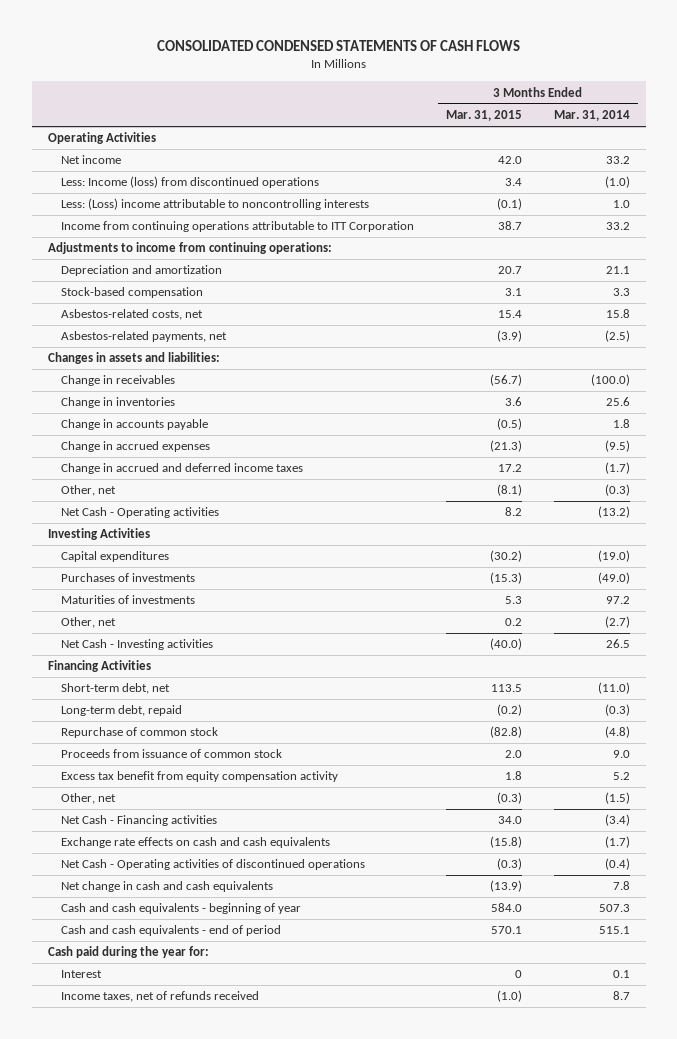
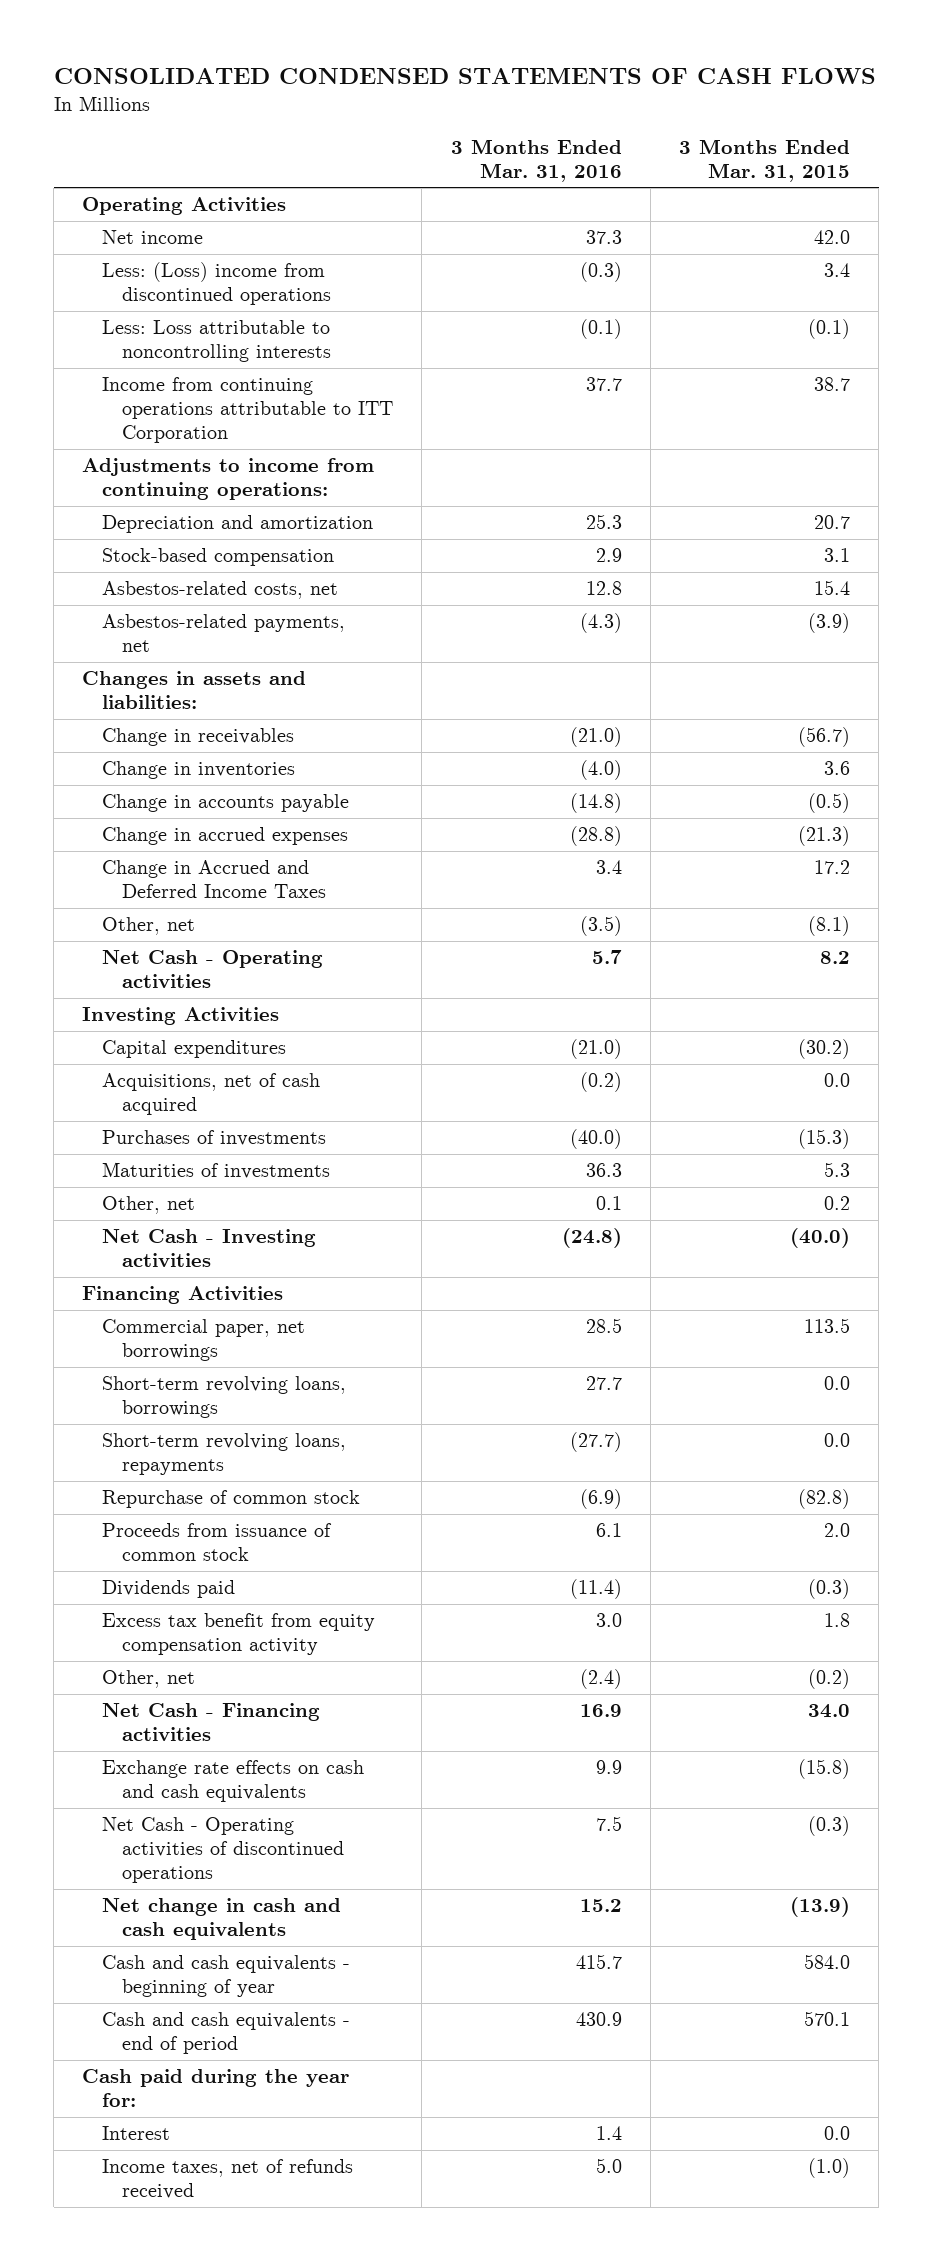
[553,110,630,122] Mar. 31, 2014 -> none
none -> [450,138,622,182] 3 Months Ended Mar. 31, 2016
[61,176,320,189] Less: Income (loss) from discontinued operations -> [102,262,331,306] Less: (Loss) income from discontinued operations
[61,198,370,211] Less: (Loss) income attributable to noncontrolling interests -> [102,320,331,363] Less: Loss attributable to noncontrolling interests
[61,463,304,475] Change in accrued and deferred income taxes -> [102,860,326,899] Change in Accrued and Deferred Income Taxes
none -> [102,1073,321,1116] Acquisitions, net of cash acquired
[61,705,183,717] Long-term debt, repaid -> none
[61,683,171,695] Short-term debt, net -> [102,1319,306,1362] Commercial paper, net borrowings
none -> [102,1376,347,1419] Short-term revolving loans, borrowings
none -> [102,1433,347,1476] Short-term revolving loans, repayments
none -> [102,1580,236,1599] Dividends paid
[496,792,522,805] (0.3) -> [808,1669,851,1690] (0.2)
[514,970,522,979] 0 -> [824,2126,851,2141] 0.0

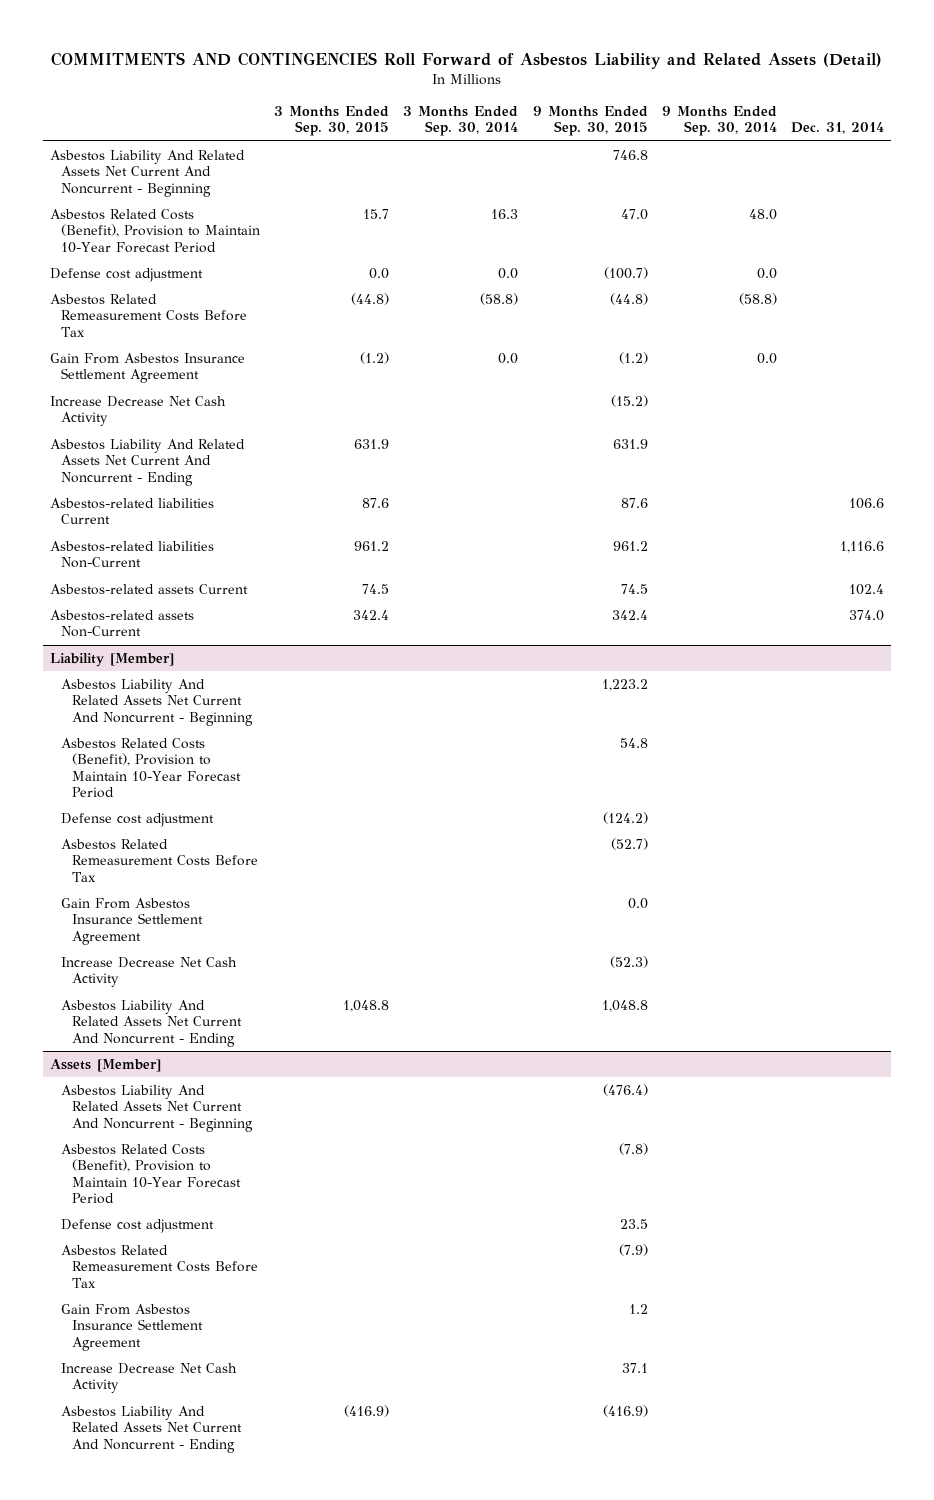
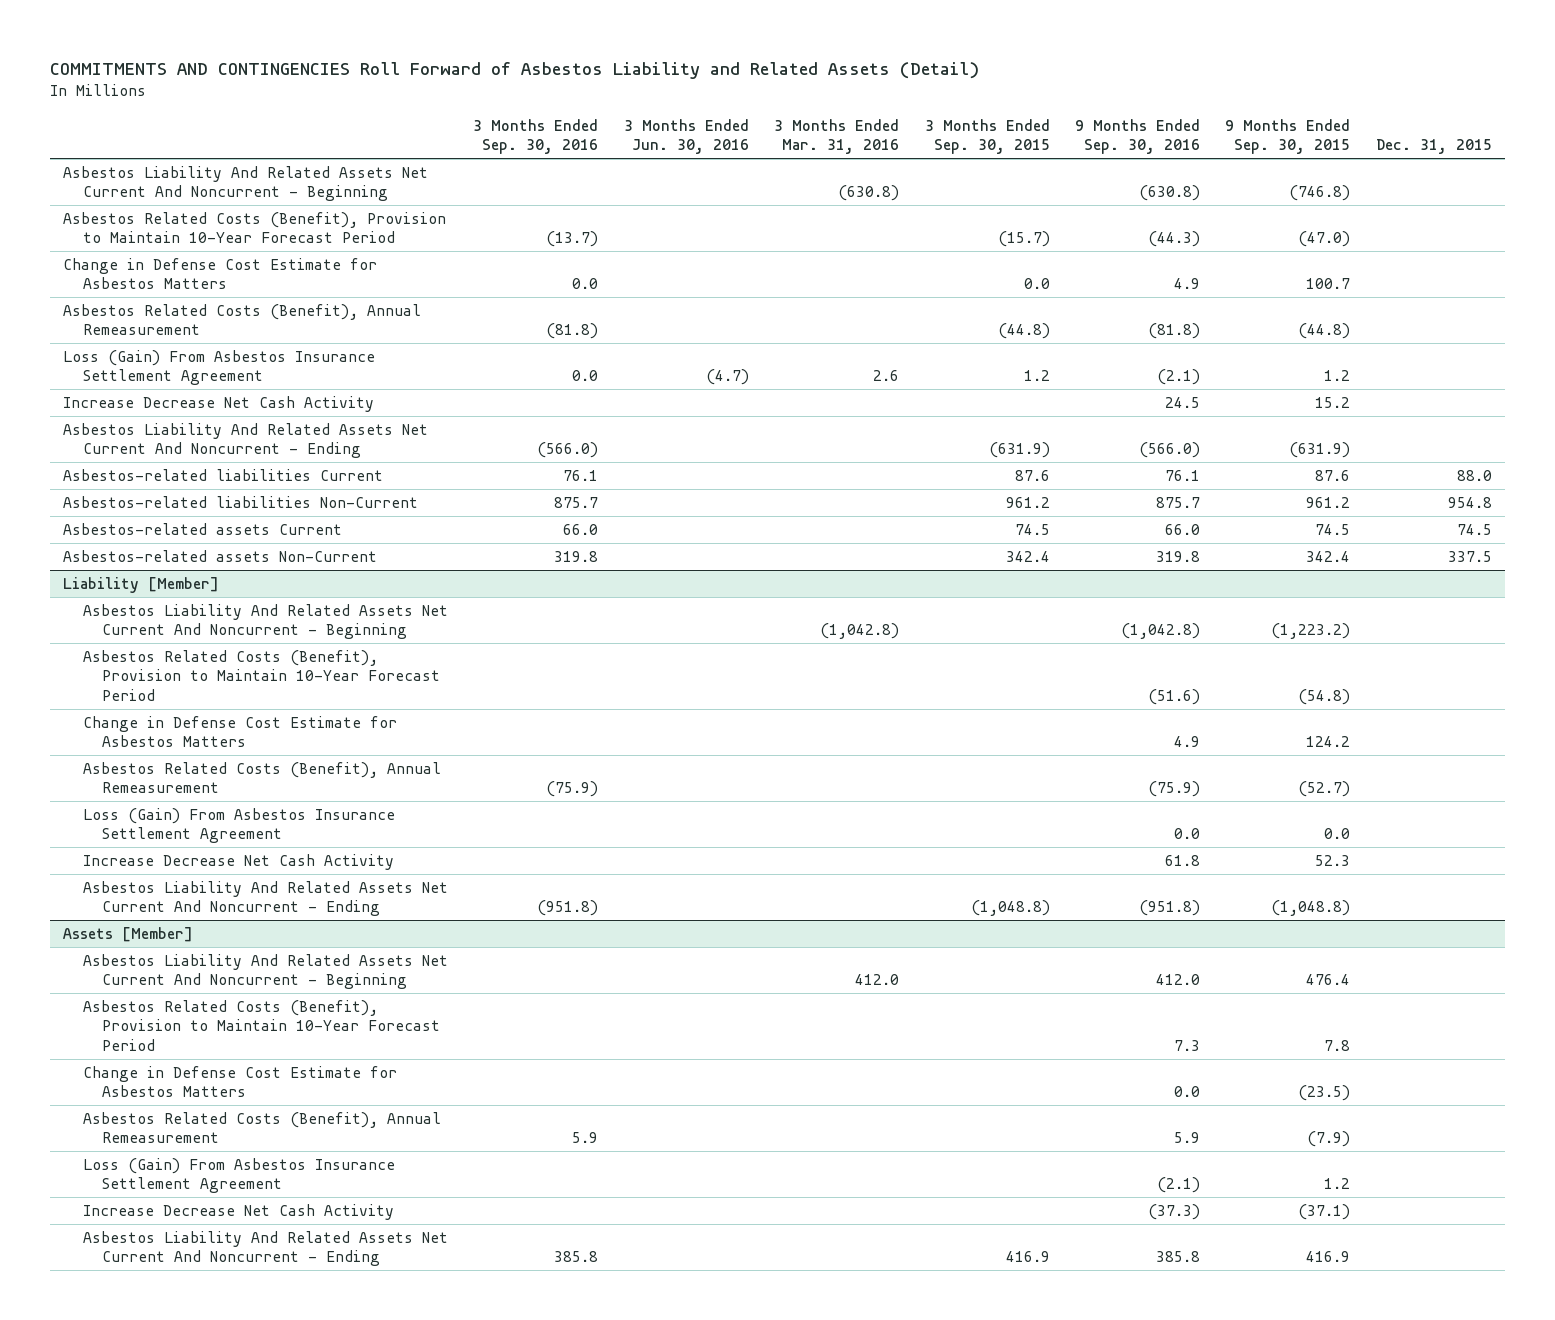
[403,105,519,137] 3 Months Ended Sep. 30, 2014 -> none
[661,105,777,137] 9 Months Ended Sep. 30, 2014 -> none
[791,122,885,135] Dec. 31, 2014 -> none
none -> [473,118,599,155] 3 Months Ended Sep. 30, 2016
none -> [623,118,749,155] 3 Months Ended Jun. 30, 2016
none -> [774,118,900,155] 3 Months Ended Mar. 31, 2016
none -> [1074,118,1200,155] 9 Months Ended Sep. 30, 2016
none -> [1375,139,1492,155] Dec. 31, 2015
[612,150,648,161] 746.8 -> [1289,185,1351,202] (746.8)
[363,209,390,220] 15.7 -> [997,231,1050,248] (15.7)
[620,209,648,221] 47.0 -> [1298,231,1351,248] (47.0)
[49,268,203,283] Defense cost adjustment -> [63,257,378,290] Change in Defense Cost Estimate for Asbestos Matters
[603,267,648,280] (100.7) -> [1306,278,1351,290] 100.7
[49,294,247,337] Asbestos Related Remeasurement Costs Before Tax -> [63,303,422,336] Asbestos Related Costs (Benefit), Annual Remeasurement
[49,353,245,384] Gain From Asbestos Insurance Settlement Agreement -> [63,349,376,386] Loss (Gain) From Asbestos Insurance Settlement Agreement
[360,352,390,365] (1.2) -> [1023,370,1050,382] 1.2
[618,352,648,365] (1.2) -> [1324,370,1351,382] 1.2
[610,395,648,408] (15.2) -> [1315,396,1351,408] 15.2
[354,439,390,450] 631.9 -> [988,442,1050,459] (631.9)
[612,439,648,450] 631.9 -> [1289,442,1351,459] (631.9)
[601,679,648,692] 1,223.2 -> [1271,623,1351,640] (1,223.2)
[619,738,648,749] 54.8 -> [1298,688,1351,705] (54.8)
[60,813,214,828] Defense cost adjustment -> [82,715,397,748] Change in Defense Cost Estimate for Asbestos Matters
[602,812,648,825] (124.2) -> [1306,736,1351,748] 124.2
[60,839,258,882] Asbestos Related Remeasurement Costs Before Tax -> [82,761,441,794] Asbestos Related Costs (Benefit), Annual Remeasurement
[60,898,203,945] Gain From Asbestos Insurance Settlement Agreement -> [82,807,395,844] Loss (Gain) From Asbestos Insurance Settlement Agreement
[609,956,648,969] (52.3) -> [1315,854,1351,866] 52.3
[343,1000,390,1013] 1,048.8 -> [970,900,1050,917] (1,048.8)
[601,1000,648,1013] 1,048.8 -> [1271,900,1351,917] (1,048.8)
[602,1084,648,1097] (476.4) -> [1306,974,1351,986] 476.4
[618,1143,648,1156] (7.8) -> [1324,1039,1351,1051] 7.8
[60,1219,214,1234] Defense cost adjustment -> [82,1065,397,1098] Change in Defense Cost Estimate for Asbestos Matters
[619,1219,648,1230] 23.5 -> [1298,1085,1351,1102] (23.5)
[60,1245,258,1288] Asbestos Related Remeasurement Costs Before Tax -> [82,1111,441,1144] Asbestos Related Costs (Benefit), Annual Remeasurement
[60,1304,203,1351] Gain From Asbestos Insurance Settlement Agreement -> [82,1157,395,1194] Loss (Gain) From Asbestos Insurance Settlement Agreement
[621,1363,648,1374] 37.1 -> [1298,1203,1351,1220] (37.1)
[344,1405,390,1418] (416.9) -> [1005,1251,1050,1263] 416.9
[602,1405,648,1418] (416.9) -> [1306,1251,1351,1263] 416.9

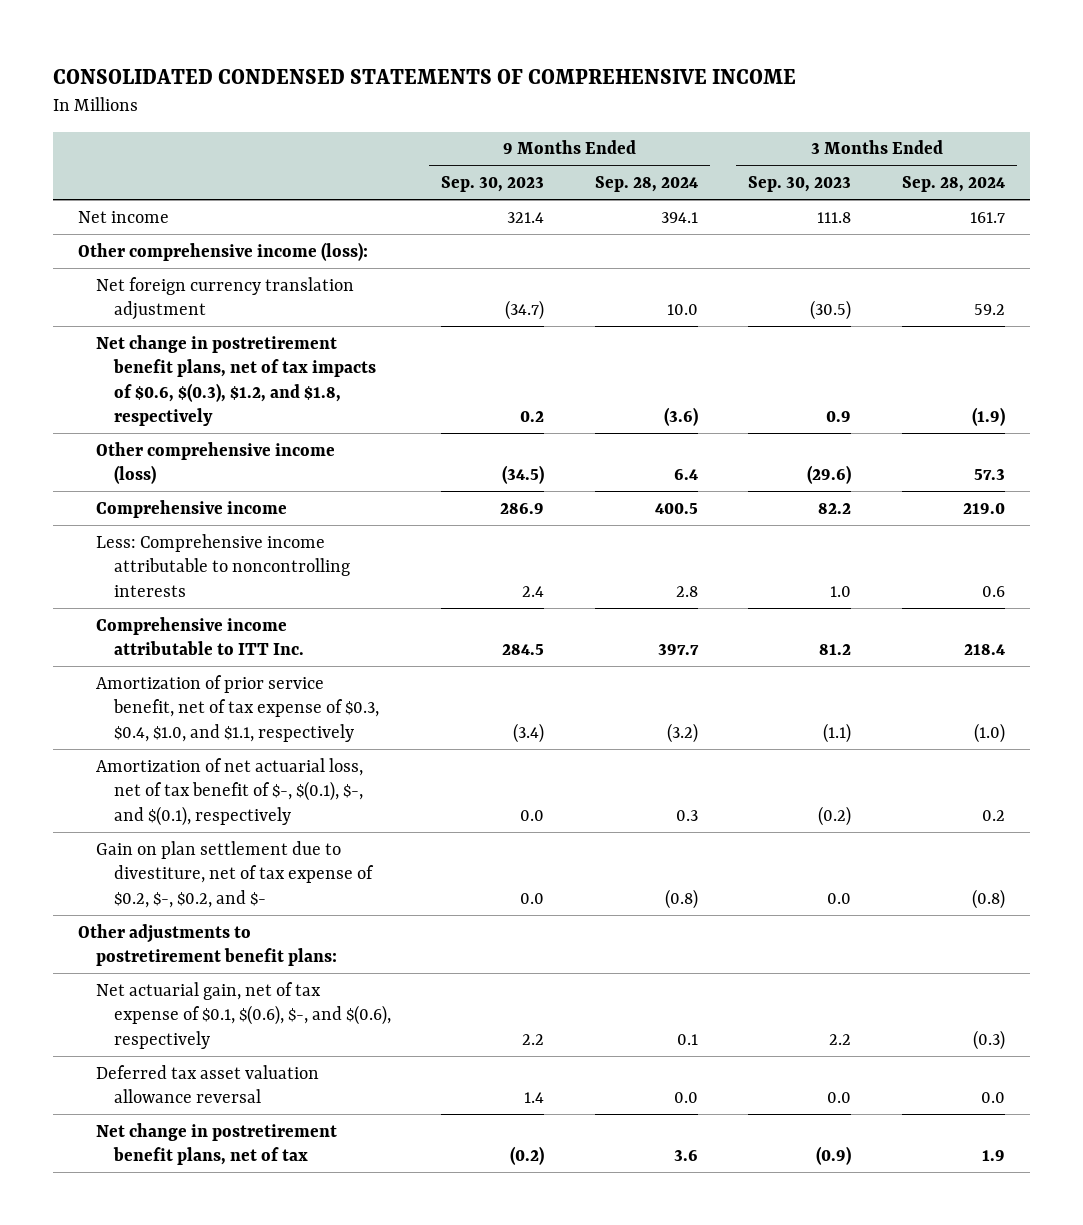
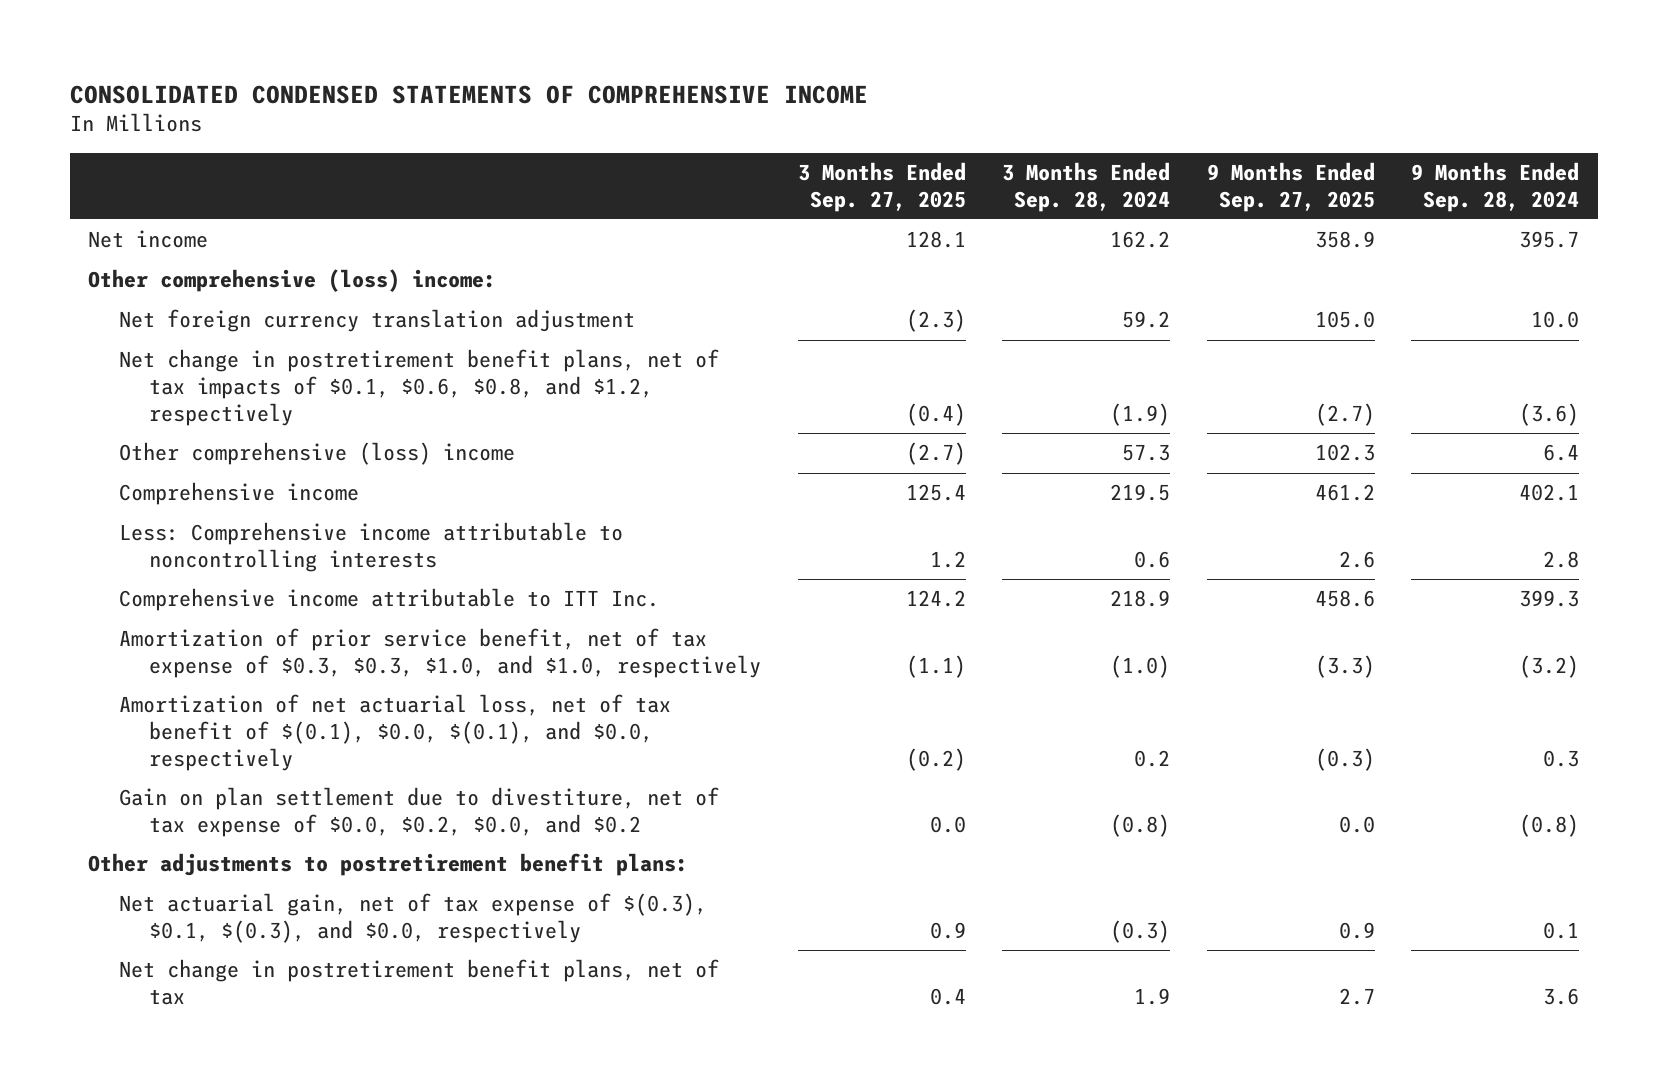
[441,176,545,193] Sep. 30, 2023 -> none
[748,176,852,193] Sep. 30, 2023 -> none
none -> [797,161,966,212] 3 Months Ended Sep. 27, 2025
none -> [1206,161,1375,212] 9 Months Ended Sep. 27, 2025
[660,211,698,223] 394.1 -> [1519,231,1580,249] 395.7
[969,211,1005,223] 161.7 -> [1110,231,1171,249] 162.2
[77,241,368,261] Other comprehensive income (loss): -> [87,269,496,293] Other comprehensive (loss) income:
[95,334,376,427] Net change in postretirement benefit plans, net of tax impacts of $0.6, $(0.3), $1.2, and $1.8, respectively -> [118,349,719,426] Net change in postretirement benefit plans, net of tax impacts of $0.1, $0.6, $0.8, and $1.2, respectively
[95,441,335,485] Other comprehensive income (loss) -> [118,442,515,466] Other comprehensive (loss) income
[654,502,698,514] 400.5 -> [1519,484,1580,502] 402.1
[962,502,1005,514] 219.0 -> [1110,484,1171,502] 219.5
[657,644,699,656] 397.7 -> [1519,590,1580,608] 399.3
[963,644,1005,656] 218.4 -> [1110,590,1171,608] 218.9
[95,674,379,742] Amortization of prior service benefit, net of tax expense of $0.3, $0.4, $1.0, and $1.1, respectively -> [118,628,762,678] Amortization of prior service benefit, net of tax expense of $0.3, $0.3, $1.0, and $1.0, respectively
[95,757,363,826] Amortization of net actuarial loss, net of tax benefit of $-, $(0.1), $-, and $(0.1), respectively -> [118,694,671,771] Amortization of net actuarial loss, net of tax benefit of $(0.1), $0.0, $(0.1), and $0.0, respectively
[95,840,374,908] Gain on plan settlement due to divestiture, net of tax expense of $0.2, $-, $0.2, and $- -> [118,787,719,837] Gain on plan settlement due to divestiture, net of tax expense of $0.0, $0.2, $0.0, and $0.2
[95,1064,319,1104] Deferred tax asset valuation allowance reversal -> none
[95,981,391,1049] Net actuarial gain, net of tax expense of $0.1, $(0.6), $-, and $(0.6), respectively -> [118,893,707,943] Net actuarial gain, net of tax expense of $(0.3), $0.1, $(0.3), and $0.0, respectively

